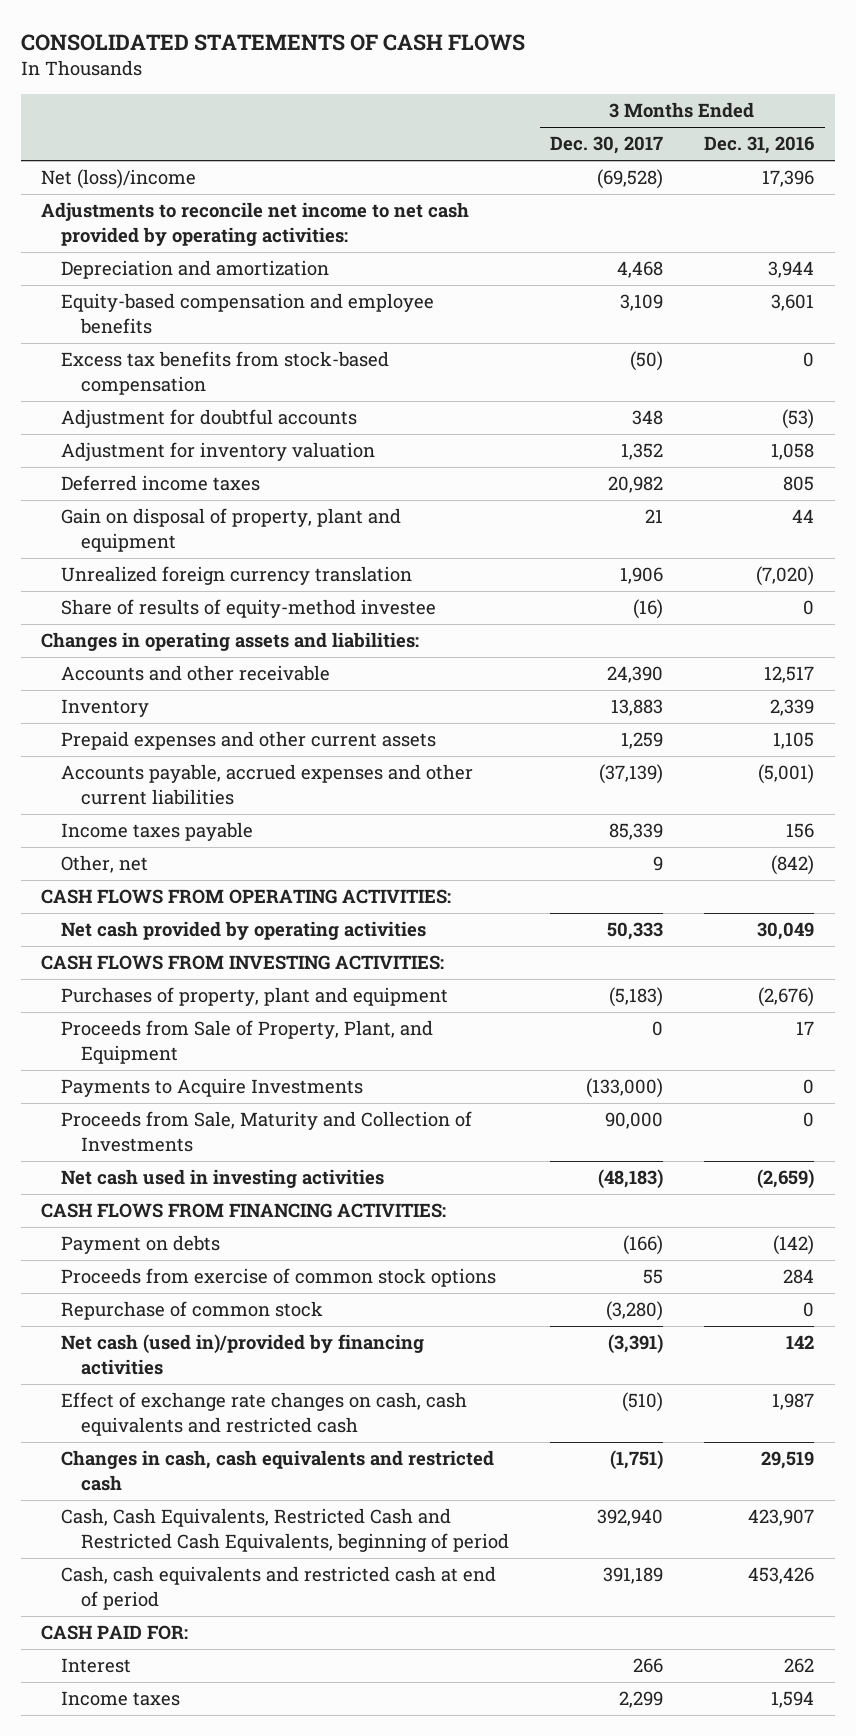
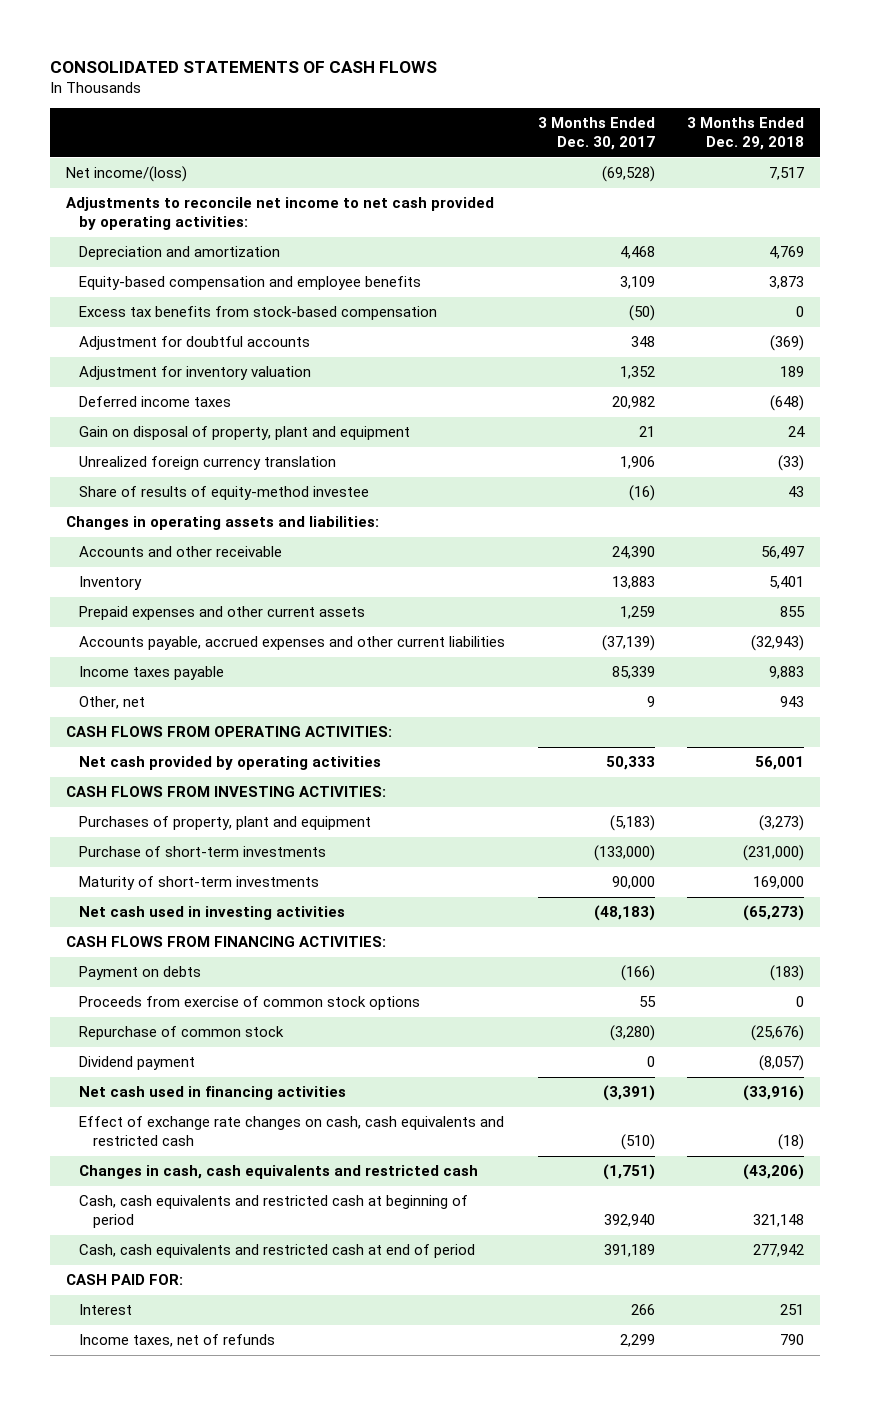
[704,136,815,155] Dec. 31, 2016 -> none
none -> [687,117,805,150] 3 Months Ended Dec. 29, 2018
[41,169,197,190] Net (loss)/income -> [65,166,187,183] Net income/(loss)
[61,1020,434,1064] Proceeds from Sale of Property, Plant, and Equipment -> none
[61,1078,364,1098] Payments to Acquire Investments -> [79,846,327,858] Purchase of short-term investments
[61,1111,473,1152] Proceeds from Sale, Maturity and Collection of Investments -> [79,876,320,891] Maturity of short-term investments
none -> [79,1056,196,1071] Dividend payment
[61,1334,425,1375] Net cash (used in)/provided by financing activities -> [79,1086,347,1101] Net cash used in financing activities
[61,1508,510,1552] Cash, Cash Equivalents, Restricted Cash and Restricted Cash Equivalents, beginning of period -> [79,1195,469,1229] Cash, cash equivalents and restricted cash at beginning of period
[61,1691,181,1707] Income taxes -> [79,1334,276,1348] Income taxes, net of refunds

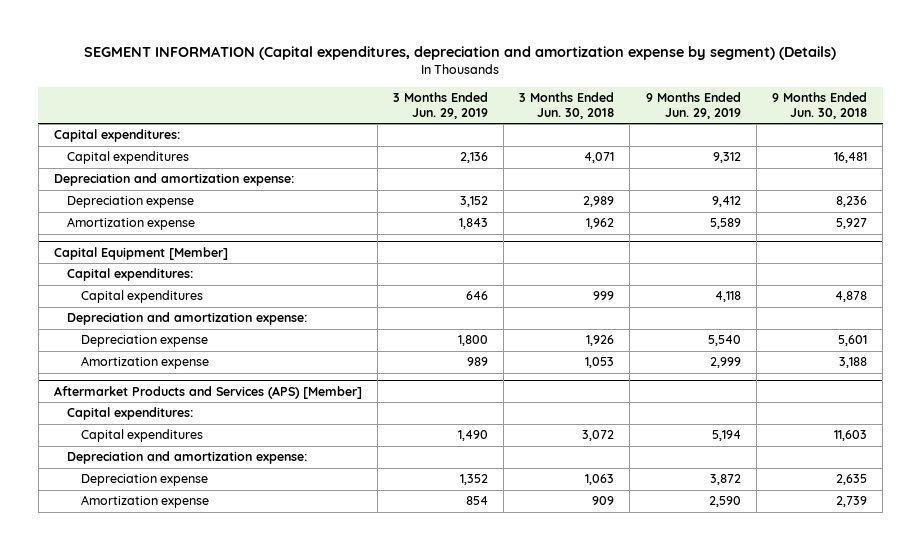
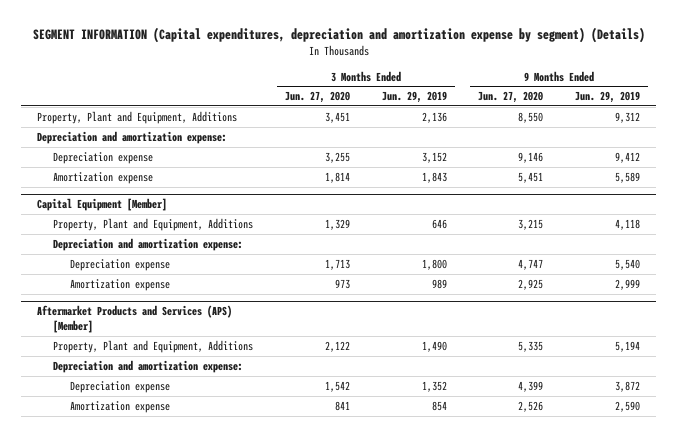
[519,92,615,120] 3 Months Ended Jun. 30, 2018 -> none
[771,92,867,120] 9 Months Ended Jun. 30, 2018 -> none
none -> [285,91,351,104] Jun. 27, 2020
none -> [478,91,544,104] Jun. 27, 2020
[53,129,180,143] Capital expenditures: -> none
[67,151,190,165] Capital expenditures -> [36,110,237,124] Property, Plant and Equipment, Additions
[67,268,194,282] Capital expenditures: -> none
[81,290,204,304] Capital expenditures -> [53,217,254,231] Property, Plant and Equipment, Additions
[67,407,194,421] Capital expenditures: -> none
[81,429,204,443] Capital expenditures -> [53,339,254,353] Property, Plant and Equipment, Additions

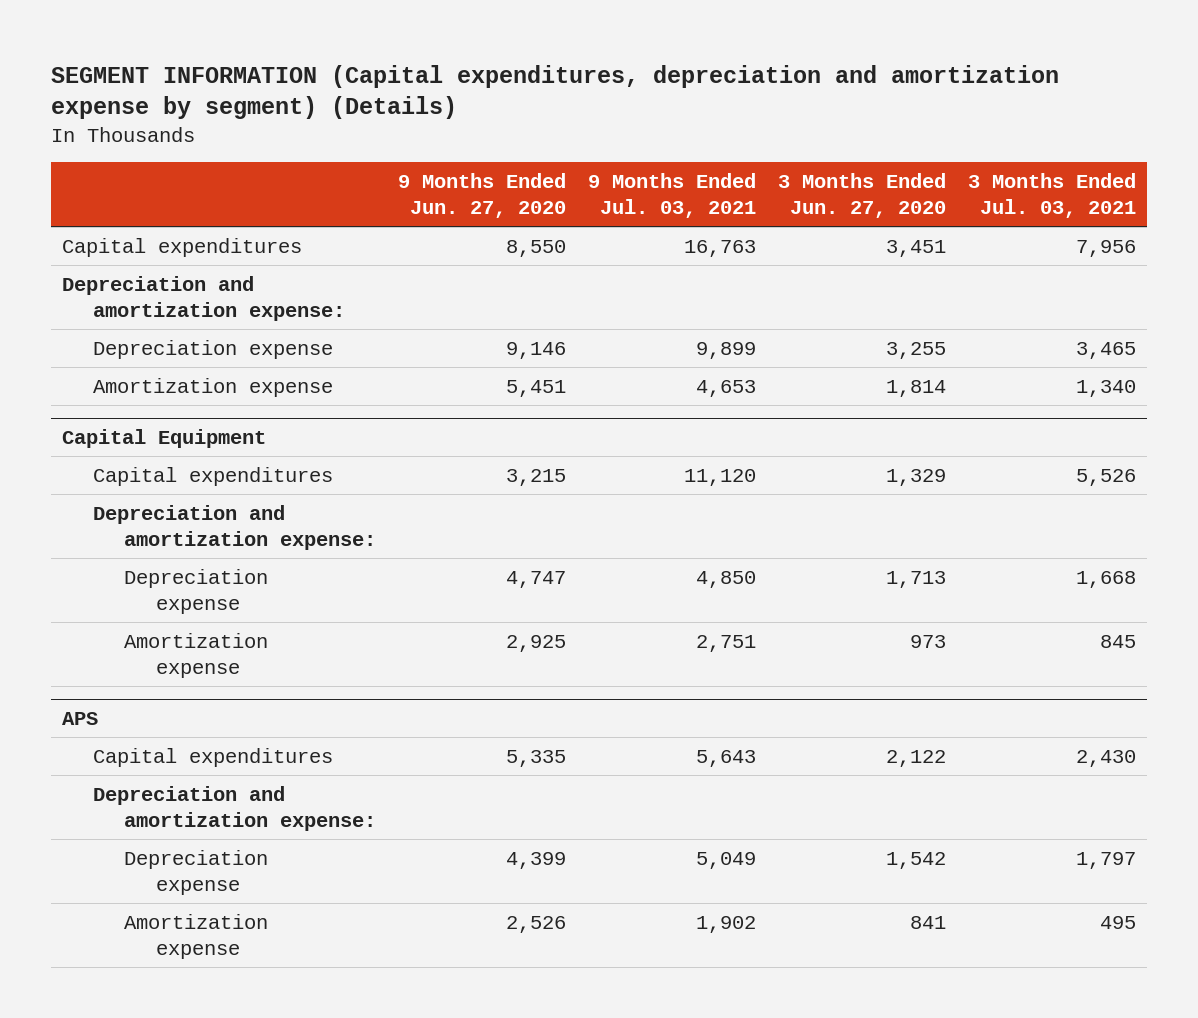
[381,91,447,104] Jun. 29, 2019 -> none
[575,91,641,104] Jun. 29, 2019 -> none
none -> [588,172,757,219] 9 Months Ended Jul. 03, 2021
none -> [968,172,1137,219] 3 Months Ended Jul. 03, 2021
[36,110,237,124] Property, Plant and Equipment, Additions -> [61,237,302,257] Capital expenditures
[36,198,167,212] Capital Equipment [Member] -> [61,428,266,448] Capital Equipment
[53,217,254,231] Property, Plant and Equipment, Additions -> [93,466,334,486] Capital expenditures
[36,305,232,333] Aftermarket Products and Services (APS) [Member] -> [61,711,98,725] APS
[53,339,254,353] Property, Plant and Equipment, Additions -> [93,747,334,767] Capital expenditures

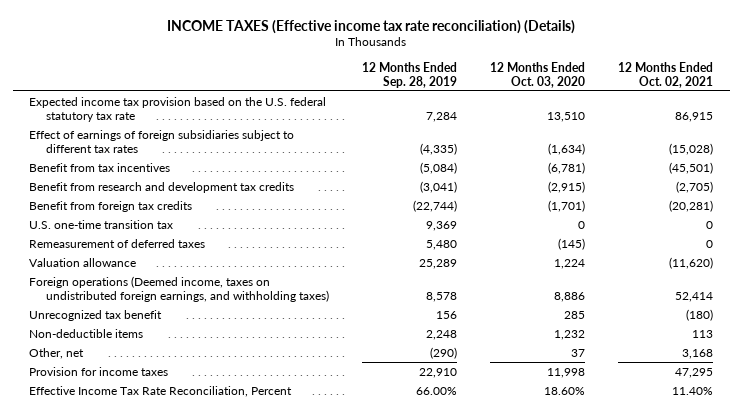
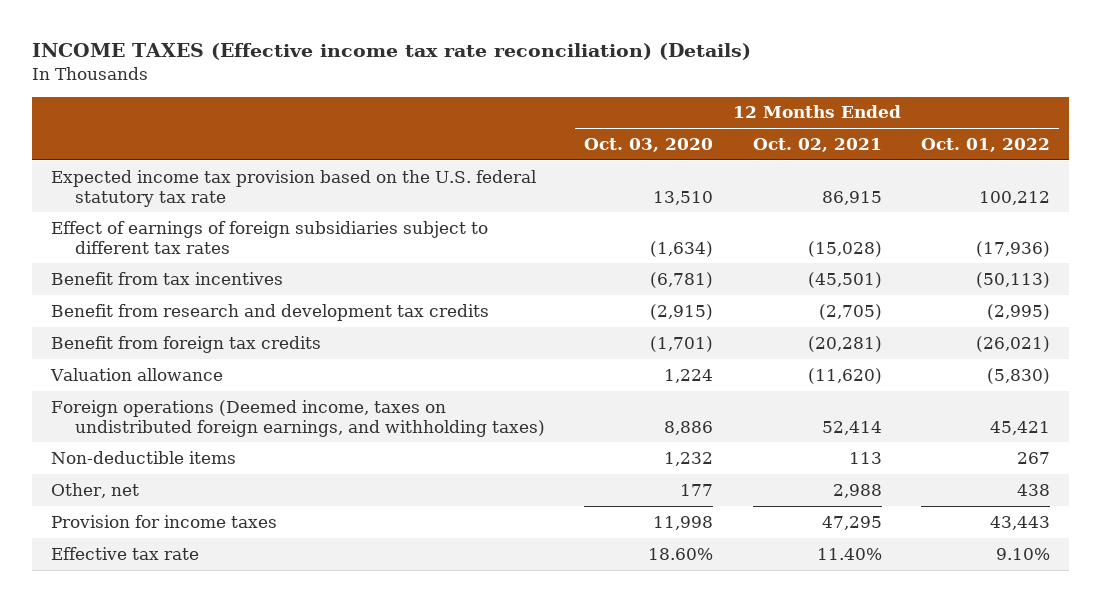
[361,61,457,88] 12 Months Ended Sep. 28, 2019 -> none
none -> [920,138,1050,153] Oct. 01, 2022
[29,219,174,229] U.S. one-time transition tax -> none
[29,238,206,248] Remeasurement of deferred taxes -> none
[29,309,163,321] Unrecognized tax benefit -> none
[570,348,585,357] 37 -> [680,483,714,496] 177
[682,348,714,359] 3,168 -> [832,483,882,498] 2,988
[29,385,293,397] Effective Income Tax Rate Reconciliation, Percent -> [51,546,200,560] Effective tax rate

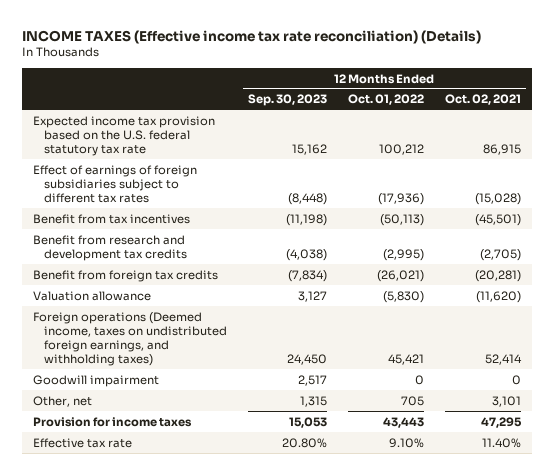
[584,138,714,153] Oct. 03, 2020 -> none
none -> [247,94,327,107] Sep. 30, 2023
[51,450,237,464] Non-deductible items -> none
none -> [33,374,160,387] Goodwill impairment
[832,483,882,498] 2,988 -> [491,395,521,407] 3,101
[1016,483,1050,496] 438 -> [400,395,424,406] 705

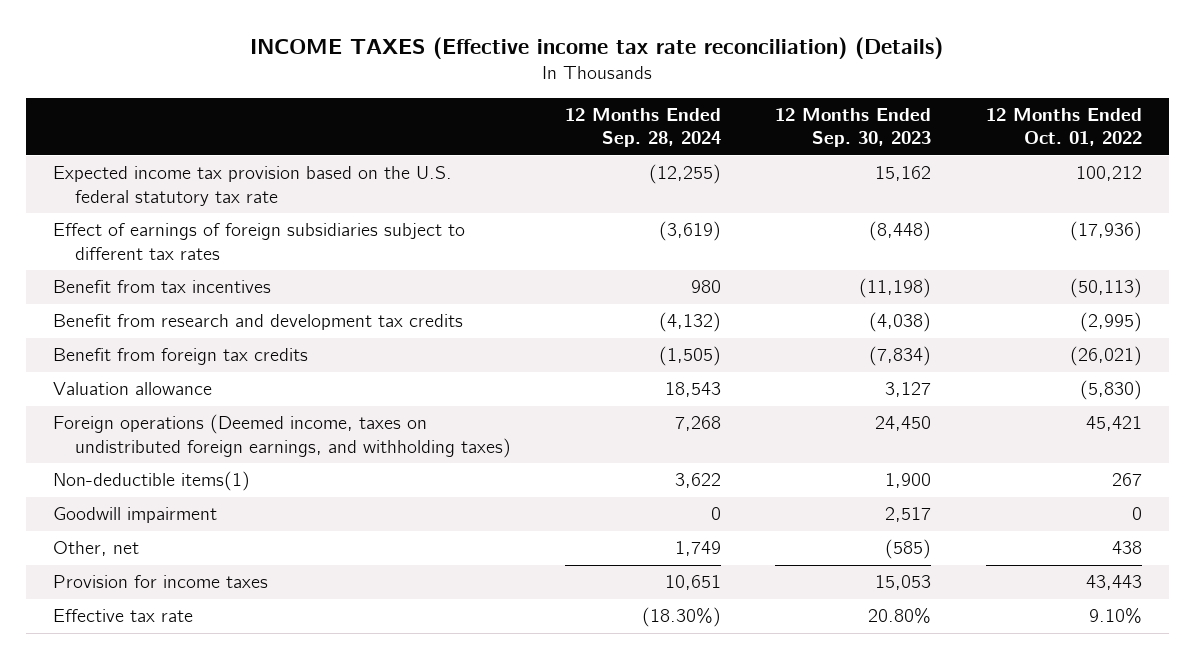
[444,94,521,106] Oct. 02, 2021 -> none
none -> [564,108,721,148] 12 Months Ended Sep. 28, 2024
none -> [52,471,250,492] Non-deductible items(1)
[299,395,327,407] 1,315 -> [885,539,932,560] (585)
[400,395,424,406] 705 -> [1111,541,1142,555] 438

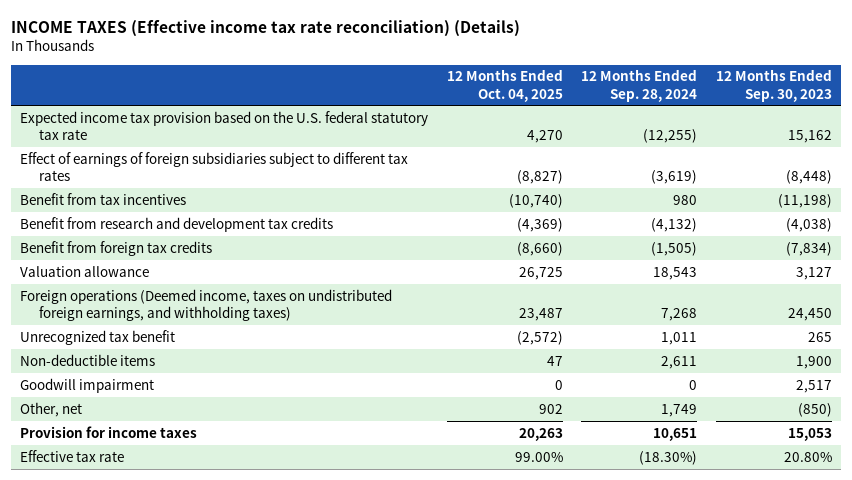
[985,108,1142,147] 12 Months Ended Oct. 01, 2022 -> none
none -> [446,69,563,102] 12 Months Ended Oct. 04, 2025
none -> [20,329,176,345] Unrecognized tax benefit
[52,471,250,492] Non-deductible items(1) -> [20,353,156,366] Non-deductible items
[674,473,721,489] 3,622 -> [661,355,698,369] 2,611
[885,539,932,560] (585) -> [797,402,832,417] (850)

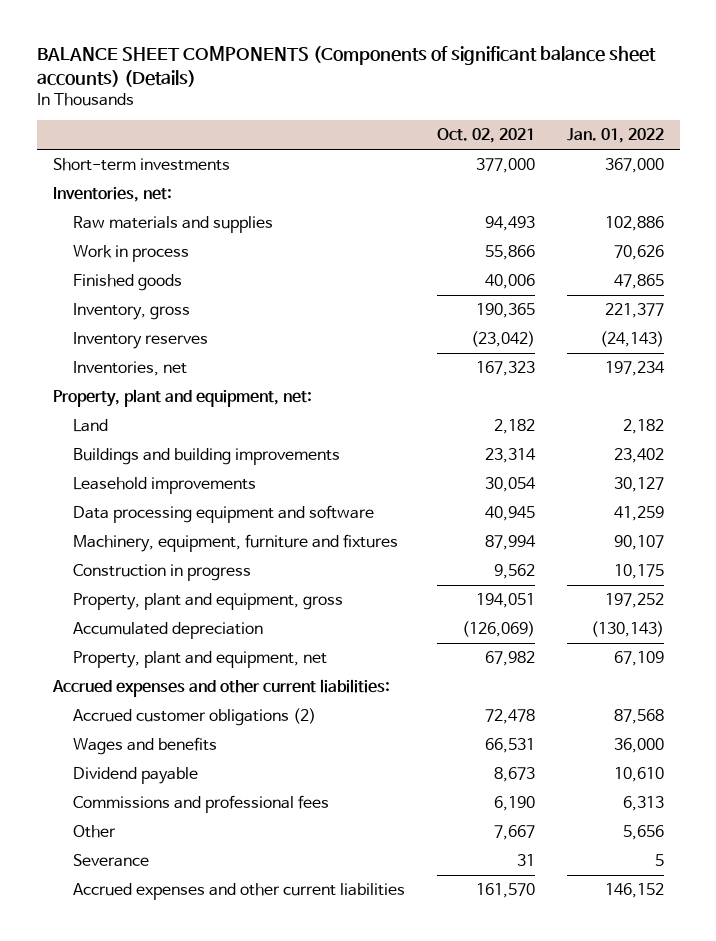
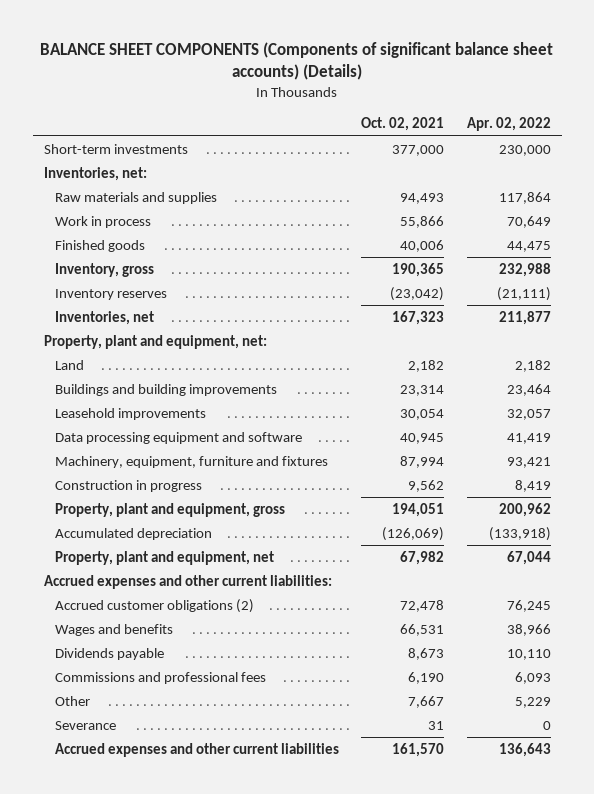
[566,128,664,144] Jan. 01, 2022 -> none
none -> [466,117,551,132] Apr. 02, 2022
[72,767,198,785] Dividend payable -> [54,647,164,660] Dividends payable

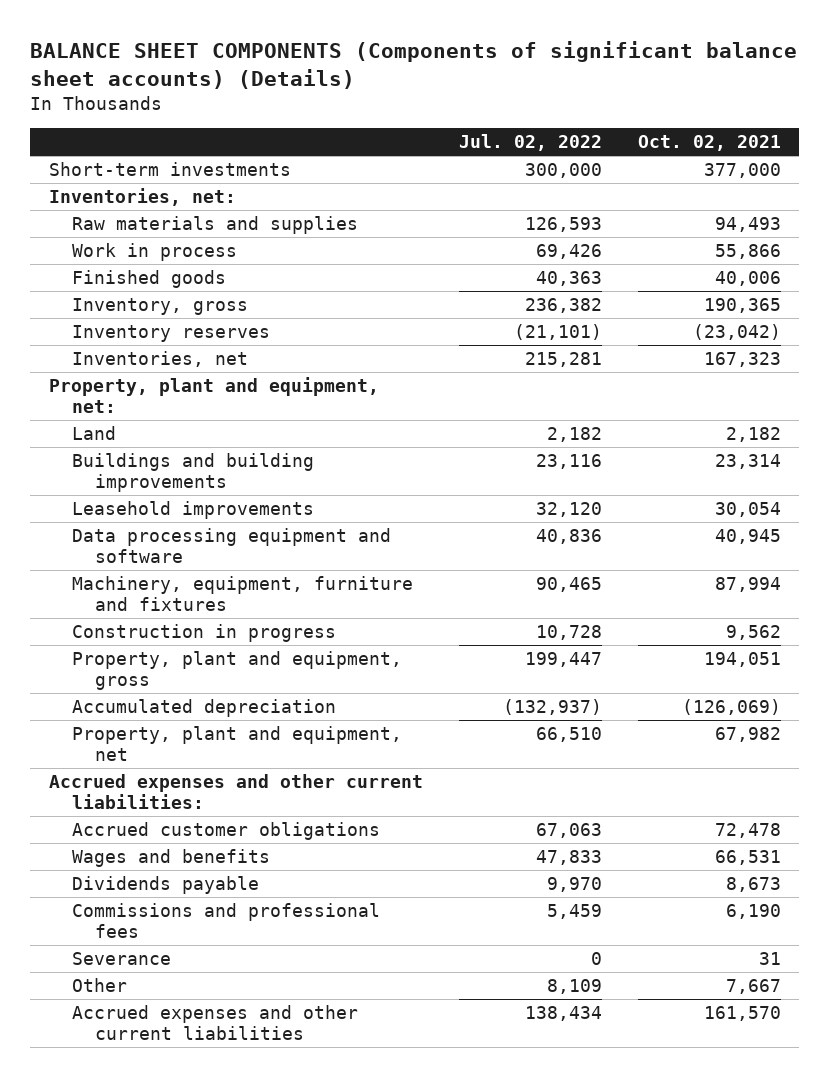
[466,117,551,132] Apr. 02, 2022 -> none
none -> [458,134,602,152] Jul. 02, 2022
[54,598,254,613] Accrued customer obligations (2) -> [71,822,380,841] Accrued customer obligations
[54,695,90,706] Other -> [71,978,127,993] Other

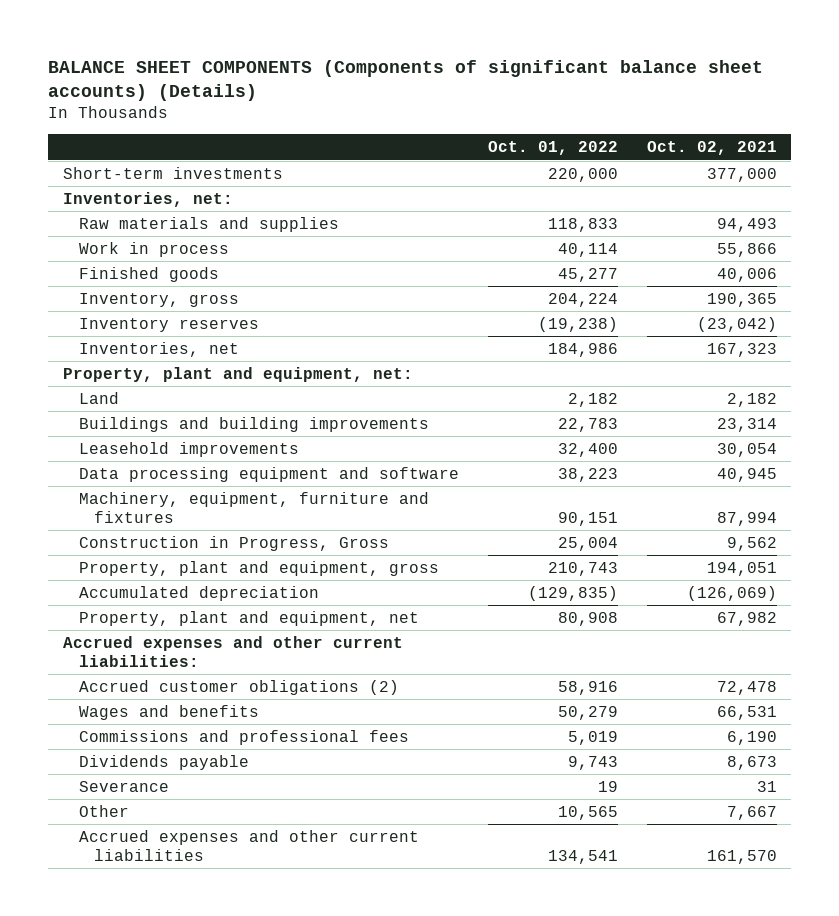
[458,134,602,152] Jul. 02, 2022 -> none
none -> [487,141,618,156] Oct. 01, 2022
[71,624,336,643] Construction in progress -> [78,535,389,551] Construction in Progress, Gross
[71,822,380,841] Accrued customer obligations -> [78,679,399,695] Accrued customer obligations (2)
[71,876,259,895] Dividends payable -> [78,754,249,770] Dividends payable

